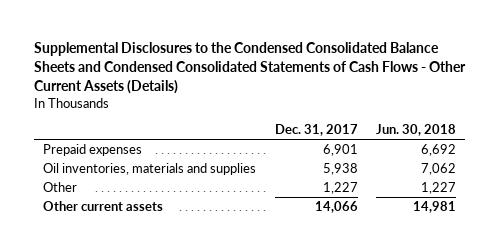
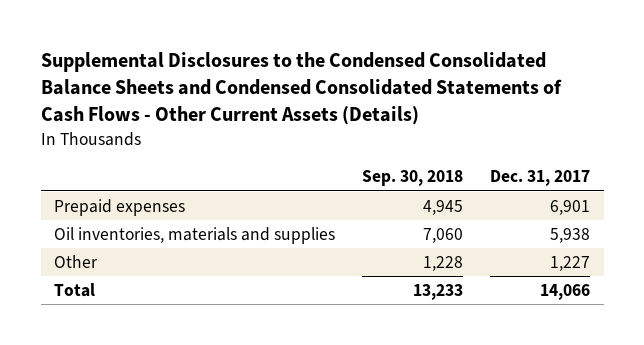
[376,124,457,137] Jun. 30, 2018 -> none
none -> [362,170,464,187] Sep. 30, 2018
[43,200,164,211] Other current assets -> [54,282,96,297] Total

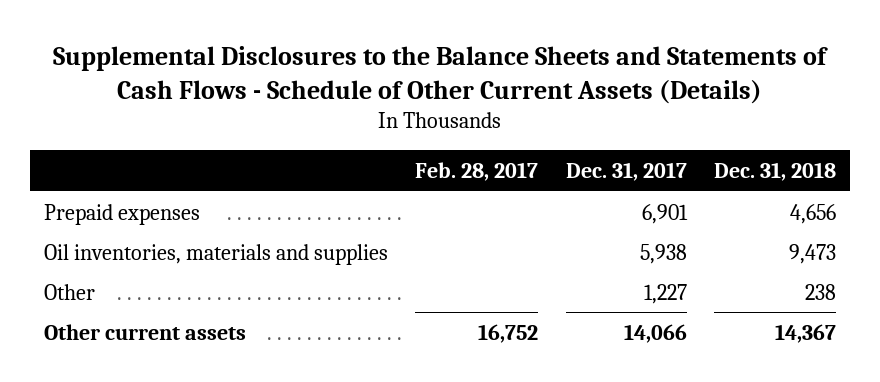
[40,52,562,126] Supplemental Disclosures to the Condensed Consolidated Balance Sheets and Condensed Consolidated Statements of Cash Flows - Other Current Assets (Details) -> [53,45,829,104] Supplemental Disclosures to the Balance Sheets and Statements of Cash Flows - Schedule of Other Current Assets (Details)
[362,170,464,187] Sep. 30, 2018 -> none
none -> [415,162,539,182] Feb. 28, 2017
none -> [714,162,837,182] Dec. 31, 2018
[54,282,96,297] Total -> [44,323,247,340] Other current assets

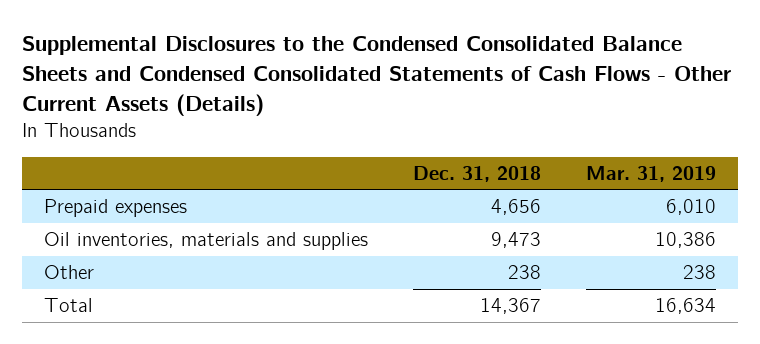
[53,45,829,104] Supplemental Disclosures to the Balance Sheets and Statements of Cash Flows - Schedule of Other Current Assets (Details) -> [21,36,731,117] Supplemental Disclosures to the Condensed Consolidated Balance Sheets and Condensed Consolidated Statements of Cash Flows - Other Current Assets (Details)
[415,162,539,182] Feb. 28, 2017 -> none
[565,162,687,182] Dec. 31, 2017 -> none
none -> [585,165,716,182] Mar. 31, 2019
[44,323,247,340] Other current assets -> [43,297,93,312] Total

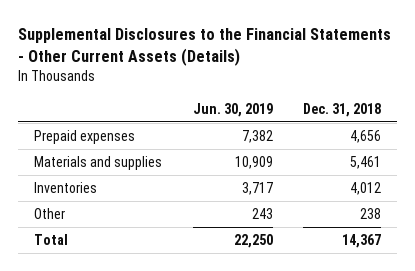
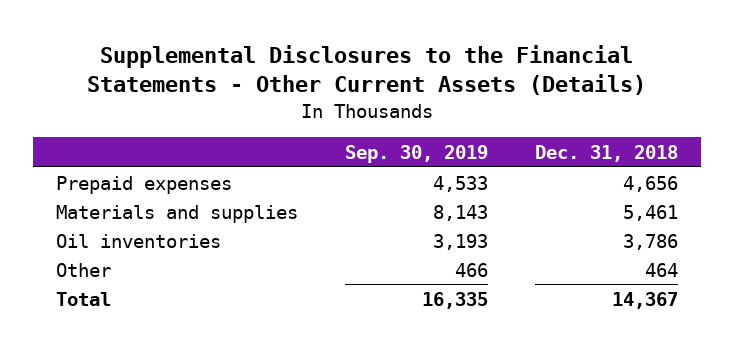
[192,102,273,117] Jun. 30, 2019 -> none
none -> [345,144,489,163] Sep. 30, 2019
[33,182,97,194] Inventories -> [56,233,222,248] Oil inventories
[350,182,382,196] 4,012 -> [622,233,678,250] 3,786
[360,208,382,220] 238 -> [644,262,678,277] 464

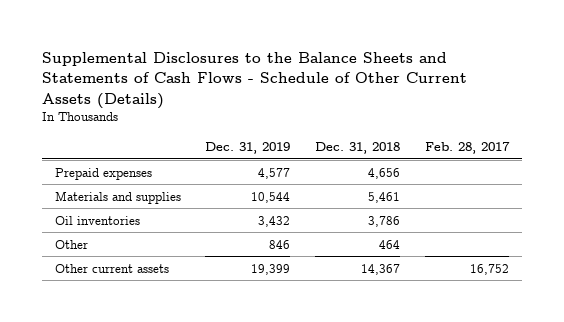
[87,44,647,96] Supplemental Disclosures to the Financial Statements - Other Current Assets (Details) -> [42,51,468,109] Supplemental Disclosures to the Balance Sheets and Statements of Cash Flows - Schedule of Other Current Assets (Details)
[345,144,489,163] Sep. 30, 2019 -> none
none -> [205,142,291,155] Dec. 31, 2019
none -> [425,142,511,155] Feb. 28, 2017
[56,291,112,306] Total -> [54,263,169,273] Other current assets

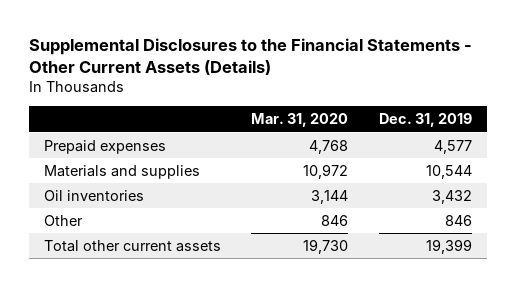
[42,51,468,109] Supplemental Disclosures to the Balance Sheets and Statements of Cash Flows - Schedule of Other Current Assets (Details) -> [28,37,472,75] Supplemental Disclosures to the Financial Statements - Other Current Assets (Details)
[315,142,401,155] Dec. 31, 2018 -> none
[425,142,511,155] Feb. 28, 2017 -> none
none -> [251,113,349,128] Mar. 31, 2020
[54,263,169,273] Other current assets -> [43,239,221,252] Total other current assets

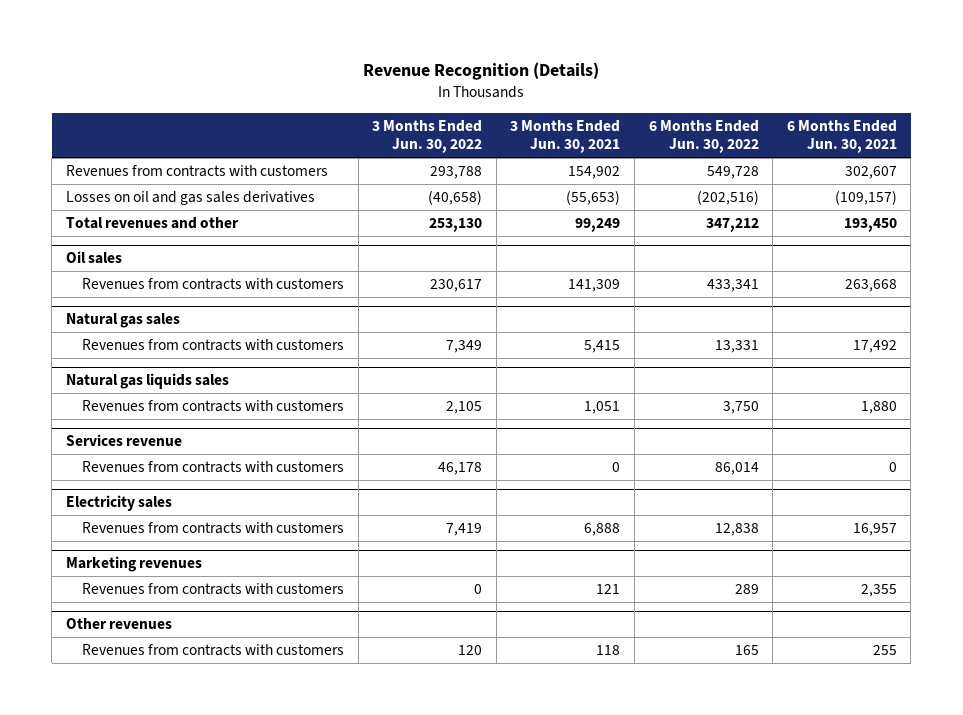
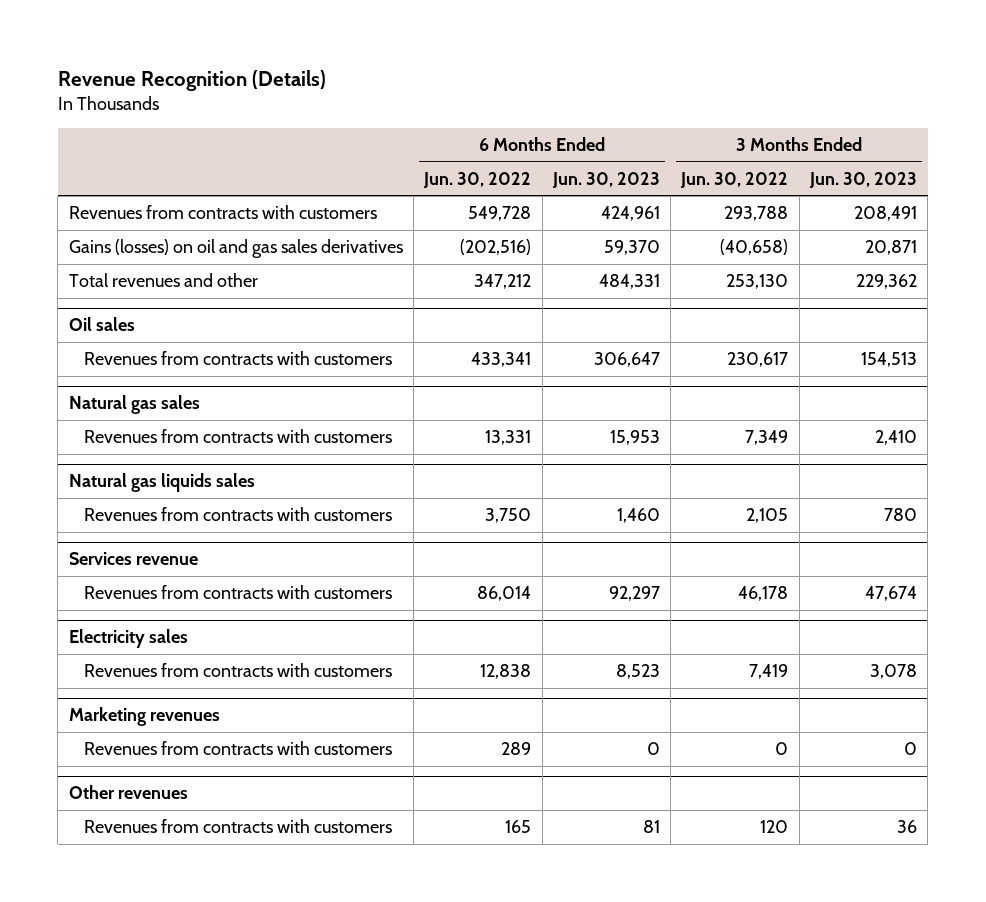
[510,120,621,154] 3 Months Ended Jun. 30, 2021 -> none
[786,120,897,154] 6 Months Ended Jun. 30, 2021 -> none
none -> [551,171,660,188] Jun. 30, 2023
none -> [809,171,918,188] Jun. 30, 2023
[65,191,315,206] Losses on oil and gas sales derivatives -> [68,239,403,259] Gains (losses) on oil and gas sales derivatives

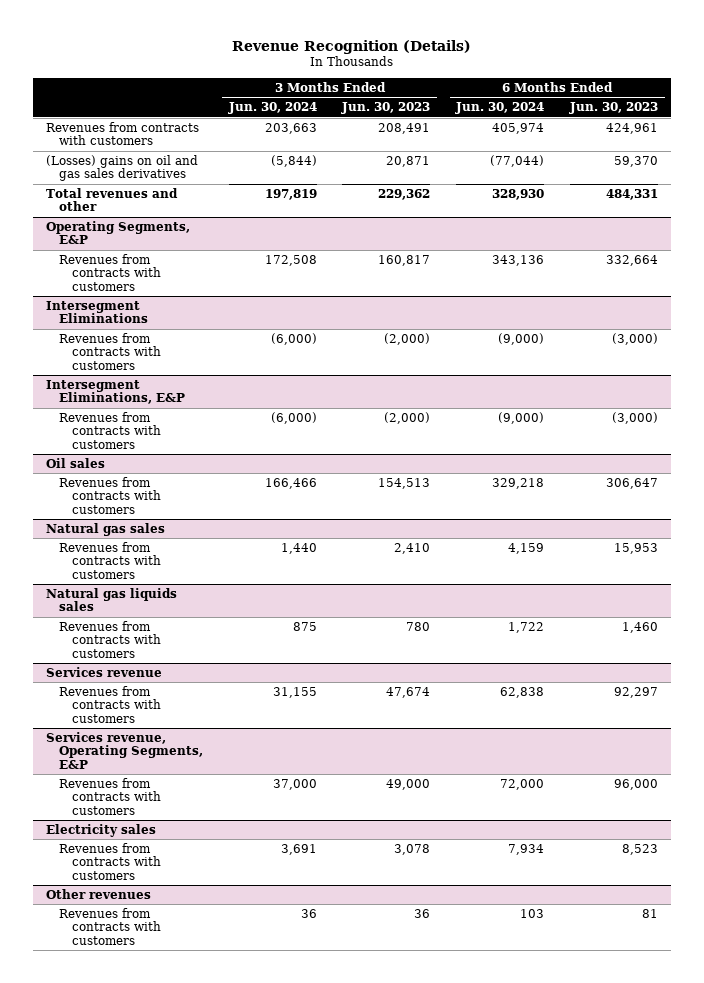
[423,171,532,188] Jun. 30, 2022 -> none
[680,171,789,188] Jun. 30, 2022 -> none
none -> [227,102,317,115] Jun. 30, 2024
none -> [455,102,545,115] Jun. 30, 2024
[68,239,403,259] Gains (losses) on oil and gas sales derivatives -> [45,154,198,182] (Losses) gains on oil and gas sales derivatives
none -> [45,220,190,245] Operating Segments, E&P
none -> [58,253,161,291] Revenues from contracts with customers
none -> [45,300,148,324] Intersegment Eliminations
none -> [58,332,161,370] Revenues from contracts with customers
none -> [45,379,185,405] Intersegment Eliminations, E&P
none -> [58,411,161,449] Revenues from contracts with customers
none -> [45,731,203,769] Services revenue, Operating Segments, E&P
none -> [58,777,161,815] Revenues from contracts with customers
[68,707,220,727] Marketing revenues -> none
[84,741,393,756] Revenues from contracts with customers -> none

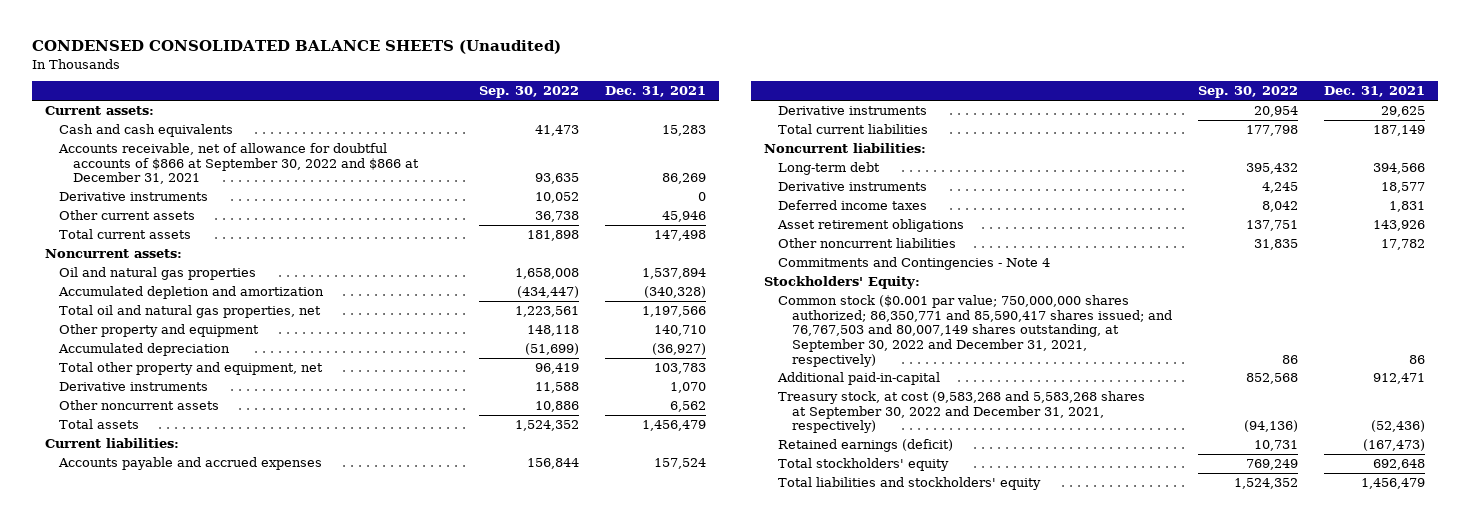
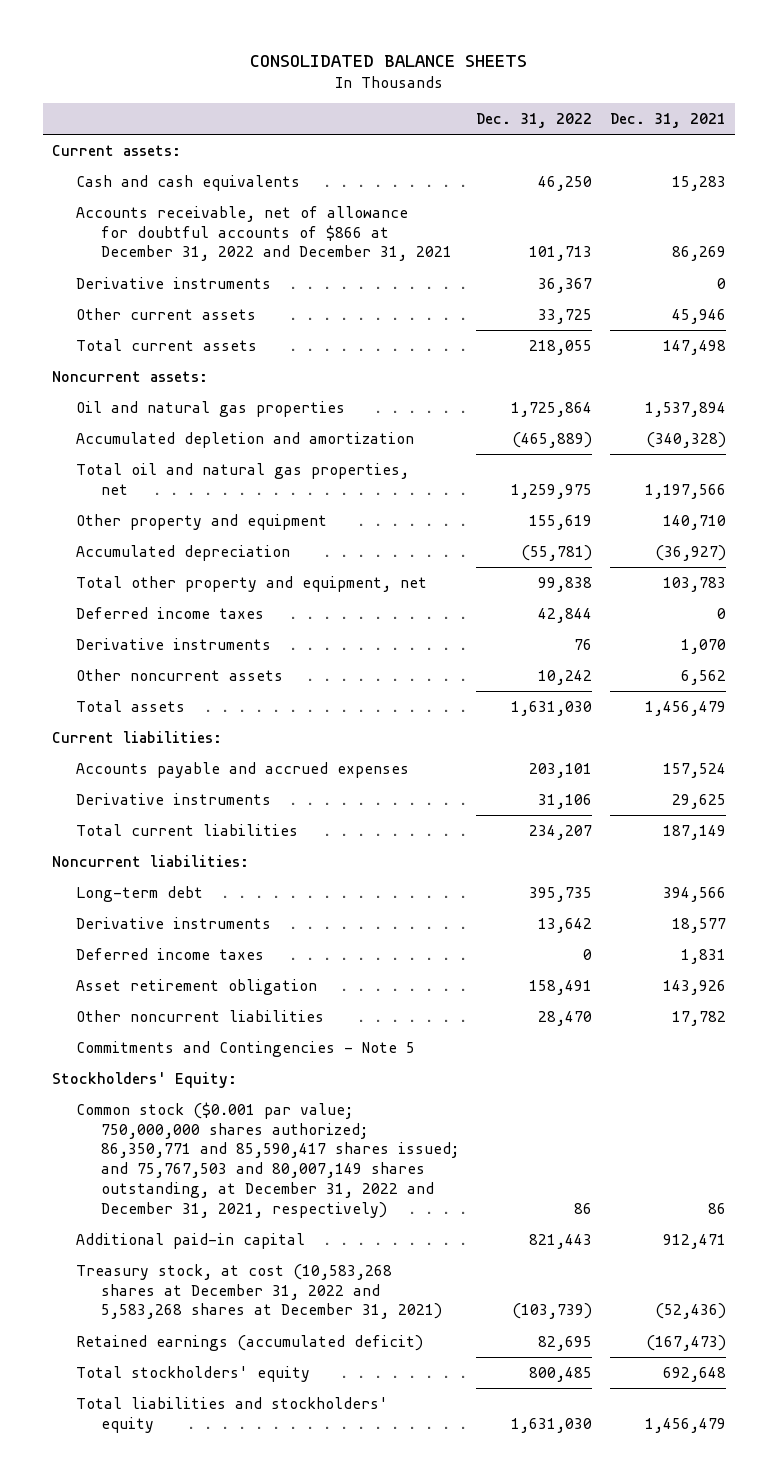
[31,40,561,55] CONDENSED CONSOLIDATED BALANCE SHEETS (Unaudited) -> [249,54,527,67] CONSOLIDATED BALANCE SHEETS
[479,86,580,99] Sep. 30, 2022 -> none
none -> [476,112,593,128] Dec. 31, 2022
[57,142,420,185] Accounts receivable, net of allowance for doubtful accounts of $866 at September 30, 2022 and $866 at December 31, 2021 -> [76,205,452,262] Accounts receivable, net of allowance for doubtful accounts of $866 at December 31, 2022 and December 31, 2021
none -> [76,606,265,619] Deferred income taxes
[777,218,965,232] Asset retirement obligations -> [76,978,318,995] Asset retirement obligation
[778,256,1051,270] Commitments and Contingencies - Note 4 -> [76,1040,416,1057] Commitments and Contingencies - Note 5
[778,294,1173,367] Common stock ($0.001 par value; 750,000,000 shares authorized; 86,350,771 and 85,590,417 shares issued; and 76,767,503 and 80,007,149 shares outstanding, at September 30, 2022 and December 31, 2021, respectively) -> [76,1101,459,1218] Common stock ($0.001 par value; 750,000,000 shares authorized; 86,350,771 and 85,590,417 shares issued; and 75,767,503 and 80,007,149 shares outstanding, at December 31, 2022 and December 31, 2021, respectively)
[777,371,941,385] Additional paid-in-capital -> [76,1232,306,1249] Additional paid-in capital
[778,390,1146,434] Treasury stock, at cost (9,583,268 and 5,583,268 shares at September 30, 2022 and December 31, 2021, respectively) -> [76,1263,442,1320] Treasury stock, at cost (10,583,268 shares at December 31, 2022 and 5,583,268 shares at December 31, 2021)
[778,438,954,452] Retained earnings (deficit) -> [76,1334,424,1351] Retained earnings (accumulated deficit)

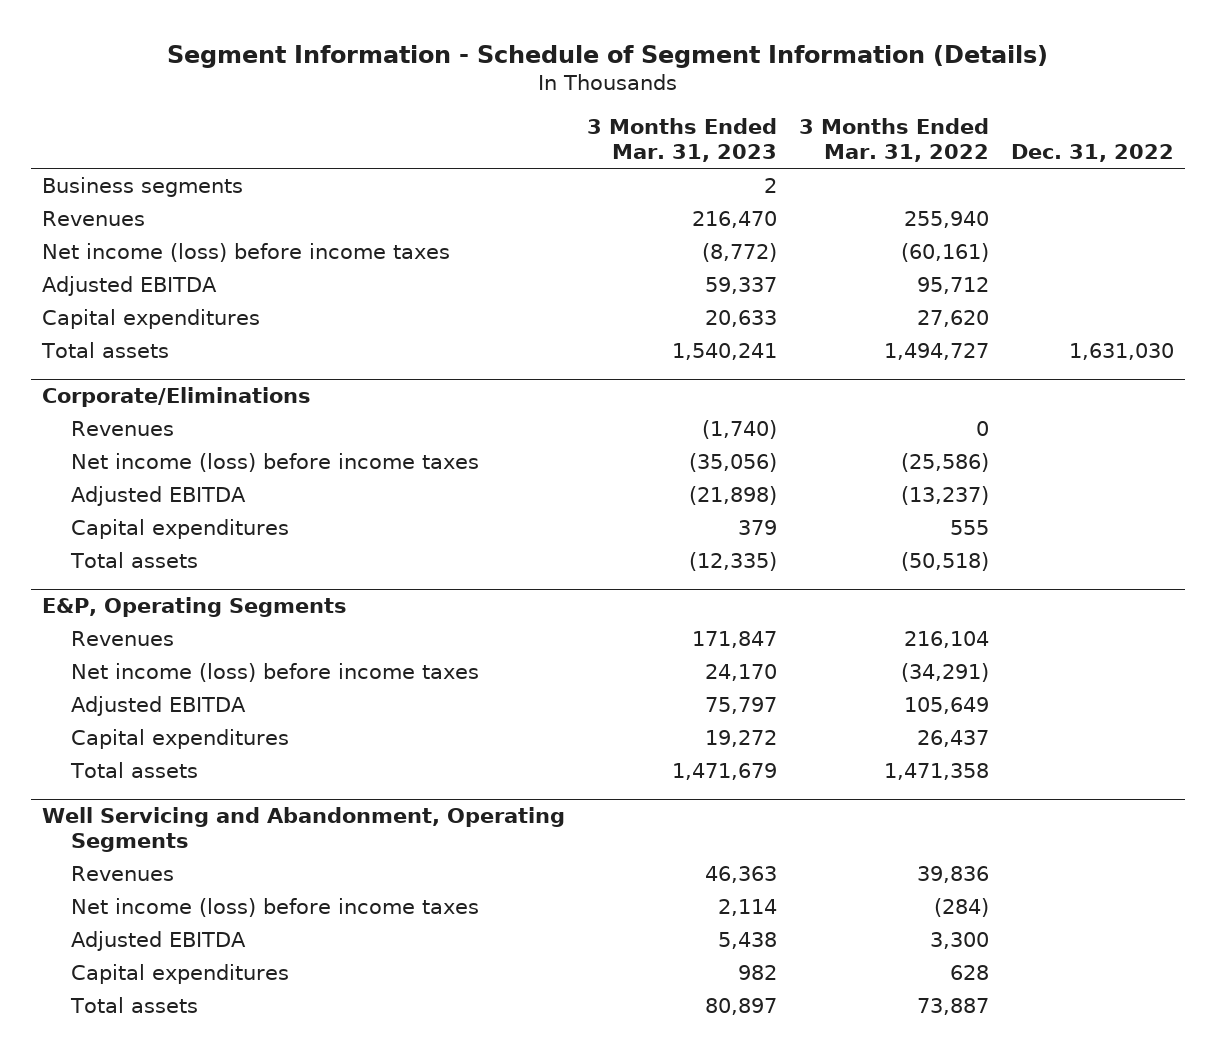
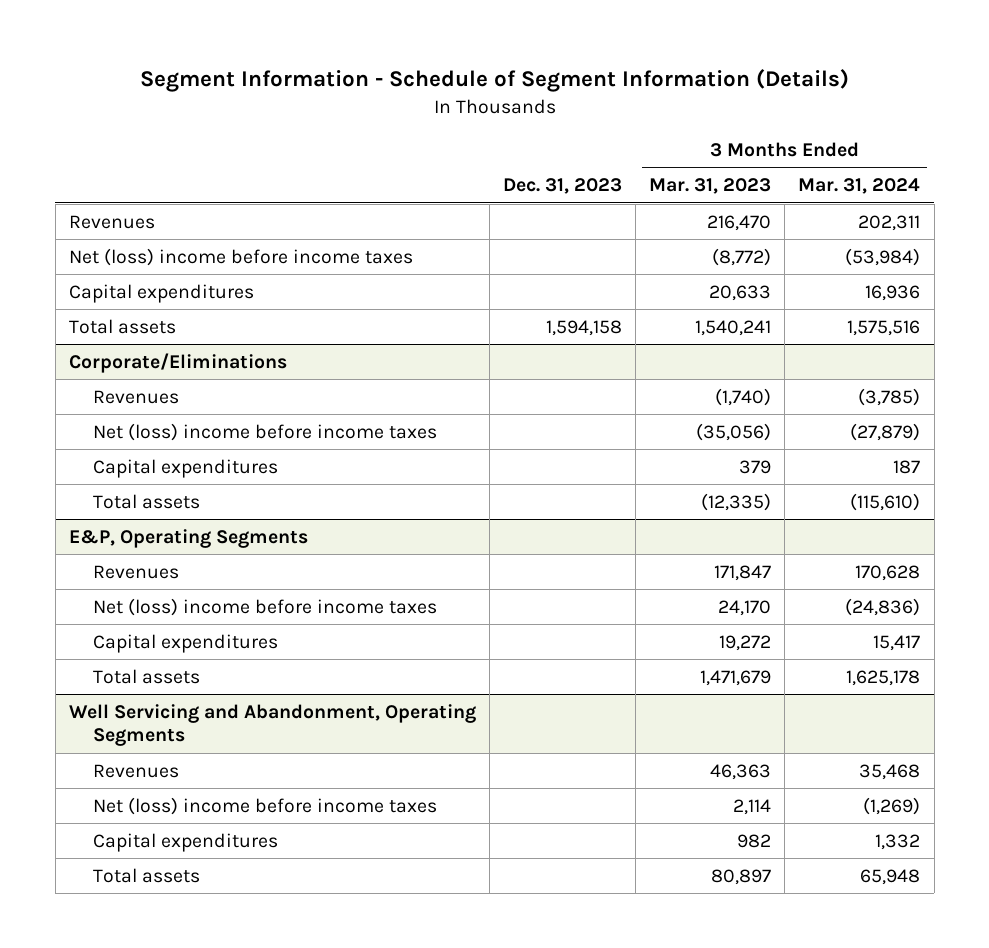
[799,118,990,163] 3 Months Ended Mar. 31, 2022 -> none
[1011,144,1175,163] Dec. 31, 2022 -> none
none -> [503,178,623,195] Dec. 31, 2023
none -> [798,178,921,195] Mar. 31, 2024
[42,176,244,197] Business segments -> none
[42,275,218,296] Adjusted EBITDA -> none
[42,242,451,262] Net income (loss) before income taxes -> [68,247,413,266] Net (loss) income before income taxes
[71,485,247,506] Adjusted EBITDA -> none
[71,452,480,472] Net income (loss) before income taxes -> [93,422,438,441] Net (loss) income before income taxes
[71,695,247,716] Adjusted EBITDA -> none
[71,662,480,682] Net income (loss) before income taxes -> [93,597,438,616] Net (loss) income before income taxes
[71,930,247,951] Adjusted EBITDA -> none
[71,897,480,917] Net income (loss) before income taxes -> [93,796,438,815] Net (loss) income before income taxes

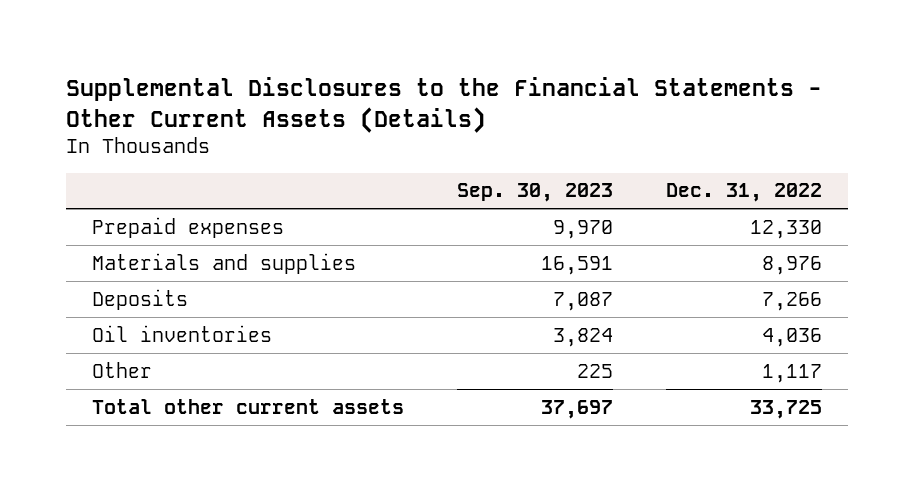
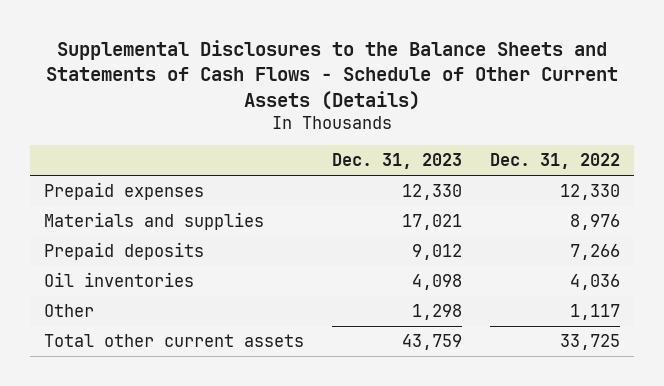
[65,77,822,133] Supplemental Disclosures to the Financial Statements - Other Current Assets (Details) -> [45,39,618,110] Supplemental Disclosures to the Balance Sheets and Statements of Cash Flows - Schedule of Other Current Assets (Details)
[456,183,613,203] Sep. 30, 2023 -> none
none -> [331,153,462,170] Dec. 31, 2023
[92,288,189,310] Deposits -> [44,241,205,260] Prepaid deposits

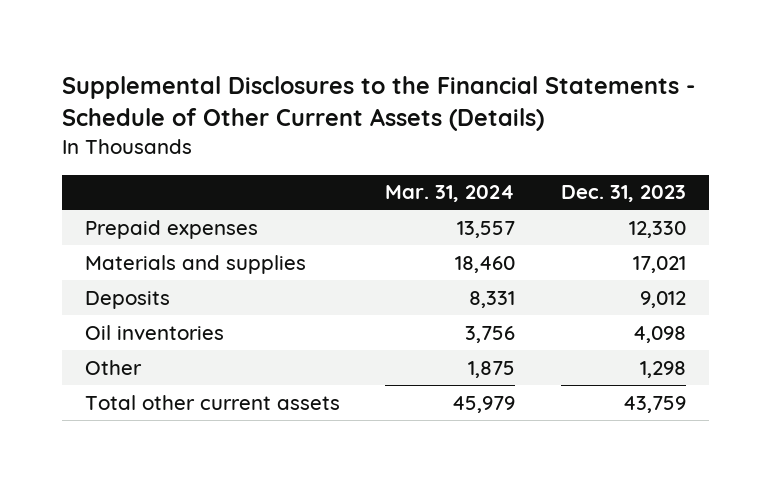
[45,39,618,110] Supplemental Disclosures to the Balance Sheets and Statements of Cash Flows - Schedule of Other Current Assets (Details) -> [62,76,696,132] Supplemental Disclosures to the Financial Statements - Schedule of Other Current Assets (Details)
[489,153,620,170] Dec. 31, 2022 -> none
none -> [385,185,516,203] Mar. 31, 2024
[44,241,205,260] Prepaid deposits -> [85,290,171,309] Deposits

